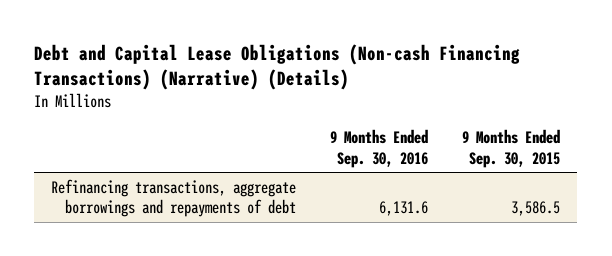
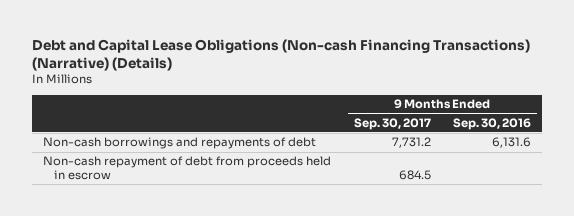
[462,129,561,168] 9 Months Ended Sep. 30, 2015 -> none
none -> [353,117,431,130] Sep. 30, 2017
[51,178,297,218] Refinancing transactions, aggregate borrowings and repayments of debt -> [43,137,317,150] Non-cash borrowings and repayments of debt
none -> [43,156,332,181] Non-cash repayment of debt from proceeds held in escrow

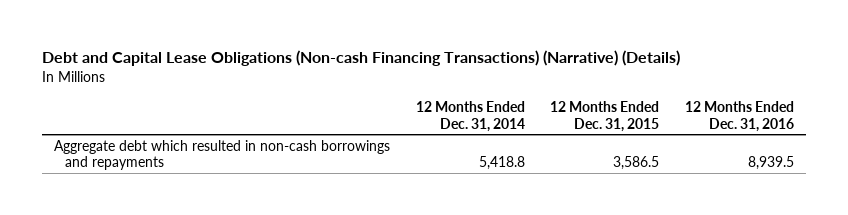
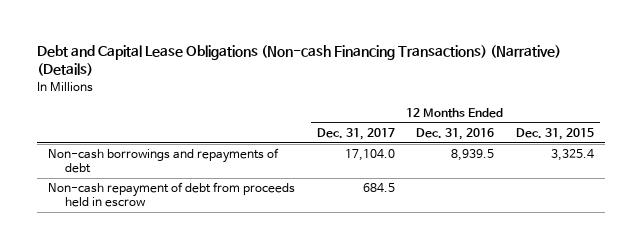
[415,101,525,132] 12 Months Ended Dec. 31, 2014 -> none
none -> [316,128,395,141] Dec. 31, 2017
[54,139,391,171] Aggregate debt which resulted in non-cash borrowings and repayments -> [47,148,279,174] Non-cash borrowings and repayments of debt
[613,156,660,171] 3,586.5 -> [551,149,595,162] 3,325.4
none -> [47,182,295,208] Non-cash repayment of debt from proceeds held in escrow

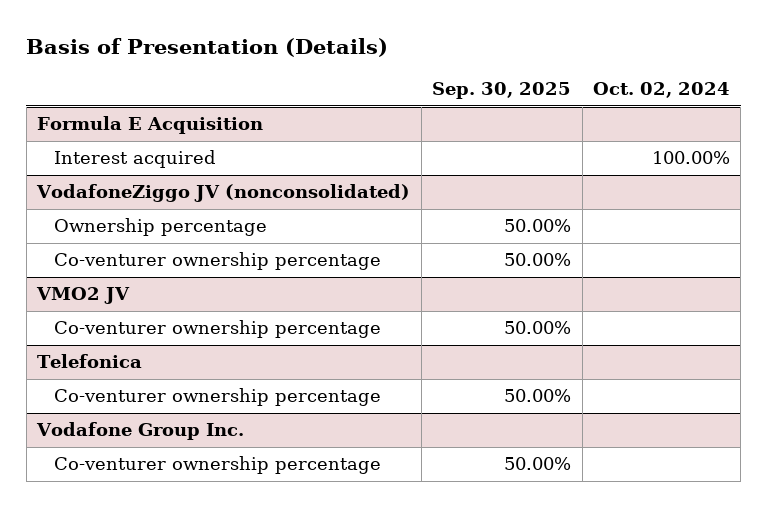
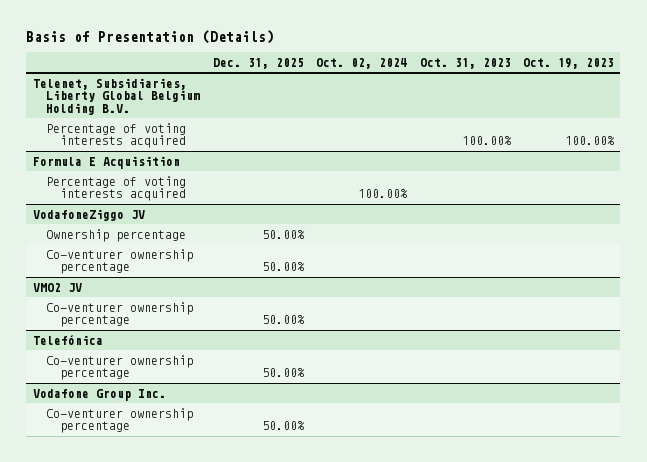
[432,82,572,100] Sep. 30, 2025 -> none
none -> [212,57,304,69] Dec. 31, 2025
none -> [419,57,511,69] Oct. 31, 2023
none -> [523,57,615,69] Oct. 19, 2023
none -> [32,77,201,116] Telenet, Subsidiaries, Liberty Global Belgium Holding B.V.
none -> [46,122,187,149] Percentage of voting interests acquired
[53,150,216,169] Interest acquired -> [46,175,187,202] Percentage of voting interests acquired
[36,184,411,203] VodafoneZiggo JV (nonconsolidated) -> [32,208,145,221] VodafoneZiggo JV
[37,354,143,369] Telefonica -> [32,334,103,345] Telefónica

